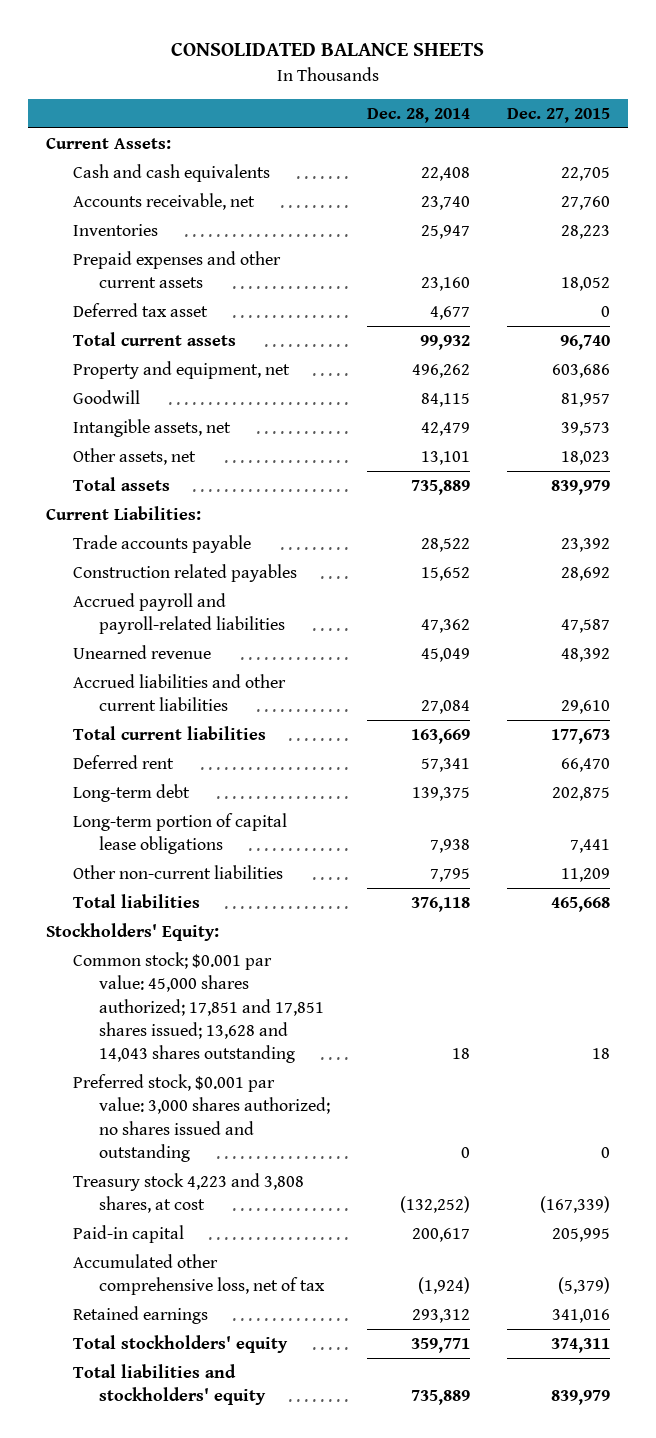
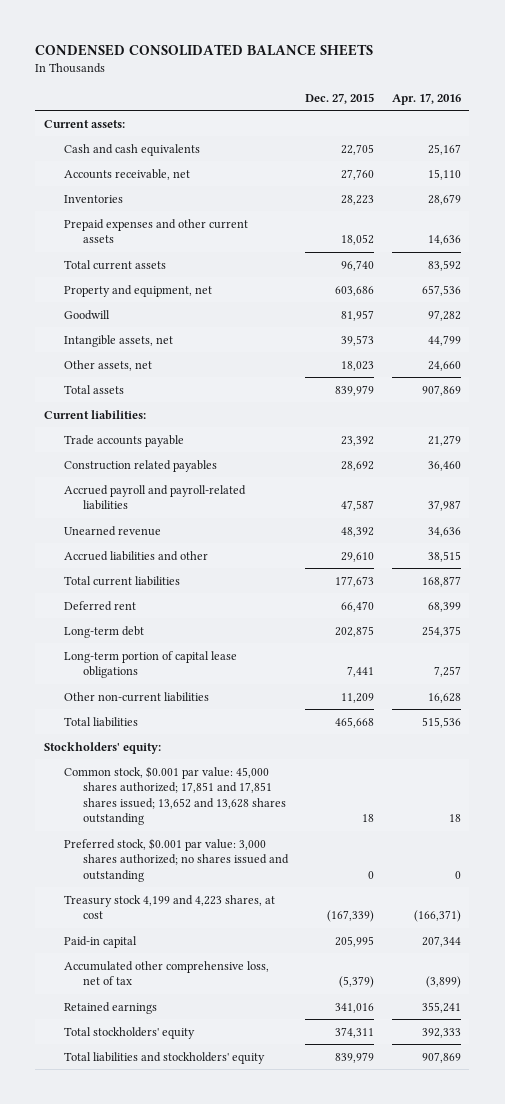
[171,43,485,57] CONSOLIDATED BALANCE SHEETS -> [35,44,374,57] CONDENSED CONSOLIDATED BALANCE SHEETS
[366,107,470,123] Dec. 28, 2014 -> none
none -> [391,92,461,105] Apr. 17, 2016
[46,138,172,150] Current Assets: -> [44,119,126,128] Current assets:
[72,303,208,318] Deferred tax asset -> none
[46,506,202,521] Current Liabilities: -> [44,409,147,420] Current liabilities:
[72,674,286,712] Accrued liabilities and other current liabilities -> [63,550,208,561] Accrued liabilities and other
[46,923,220,942] Stockholders' Equity: -> [44,741,162,754] Stockholders' equity:
[72,952,325,1064] Common stock; $0.001 par value: 45,000 shares authorized; 17,851 and 17,851 shares issued; 13,628 and 14,043 shares outstanding -> [63,765,287,826] Common stock, $0.001 par value: 45,000 shares authorized; 17,851 and 17,851 shares issued; 13,652 and 13,628 shares outstanding
[72,1173,304,1214] Treasury stock 4,223 and 3,808 shares, at cost -> [63,894,275,920] Treasury stock 4,199 and 4,223 shares, at cost

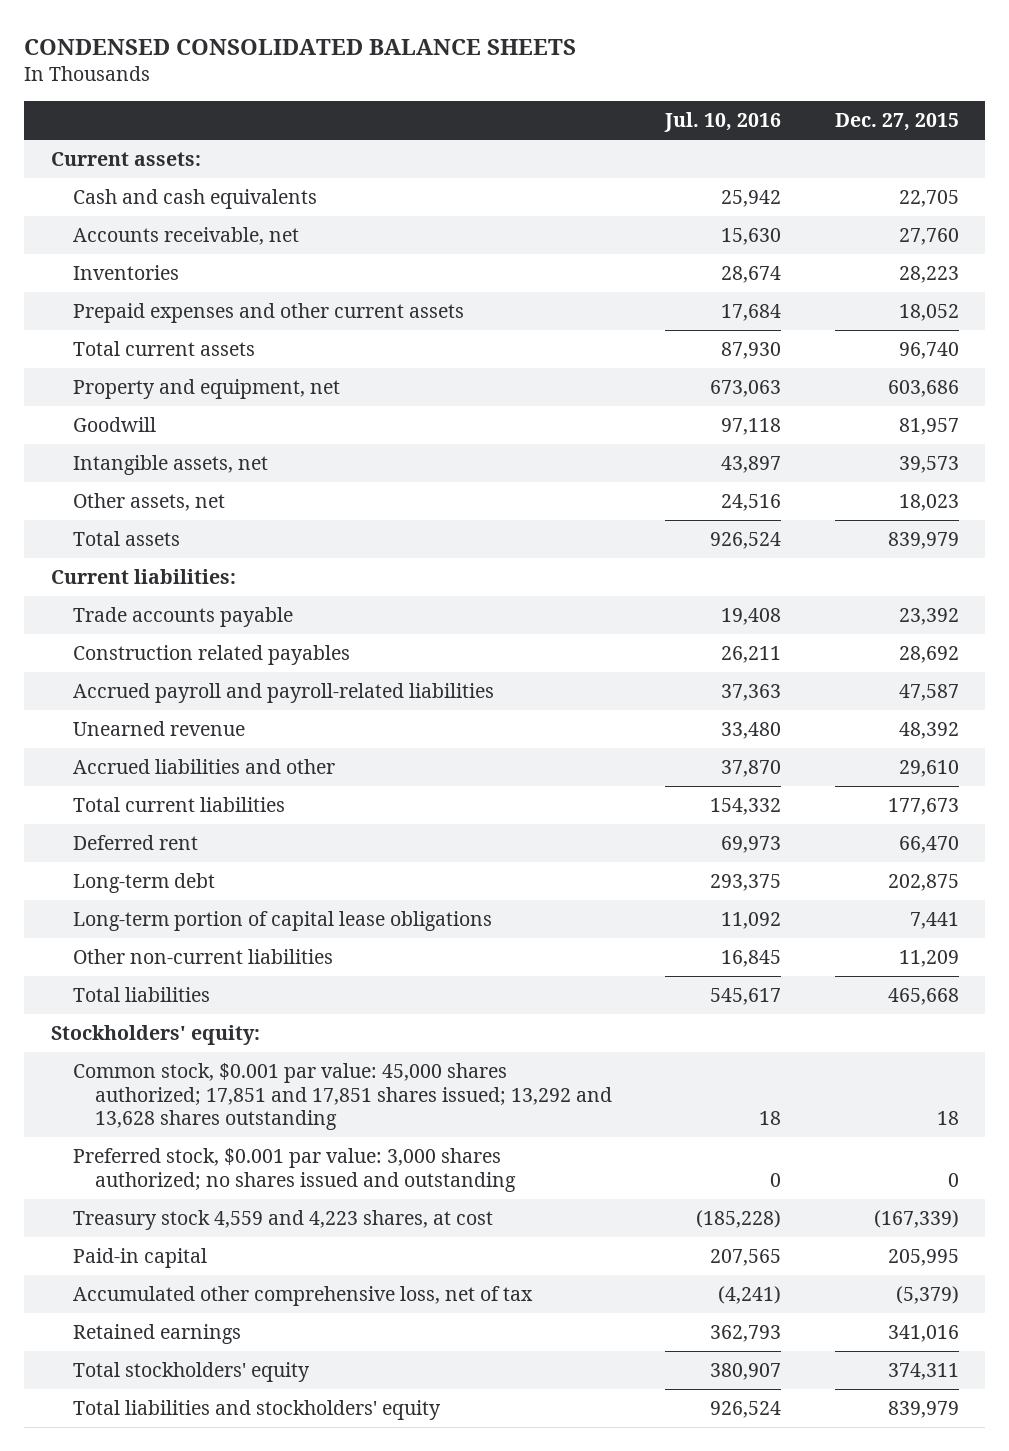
[391,92,461,105] Apr. 17, 2016 -> none
none -> [664,111,782,132] Jul. 10, 2016
[63,765,287,826] Common stock, $0.001 par value: 45,000 shares authorized; 17,851 and 17,851 shares issued; 13,652 and 13,628 shares outstanding -> [72,1063,612,1130] Common stock, $0.001 par value: 45,000 shares authorized; 17,851 and 17,851 shares issued; 13,292 and 13,628 shares outstanding
[63,894,275,920] Treasury stock 4,199 and 4,223 shares, at cost -> [72,1210,493,1231] Treasury stock 4,559 and 4,223 shares, at cost

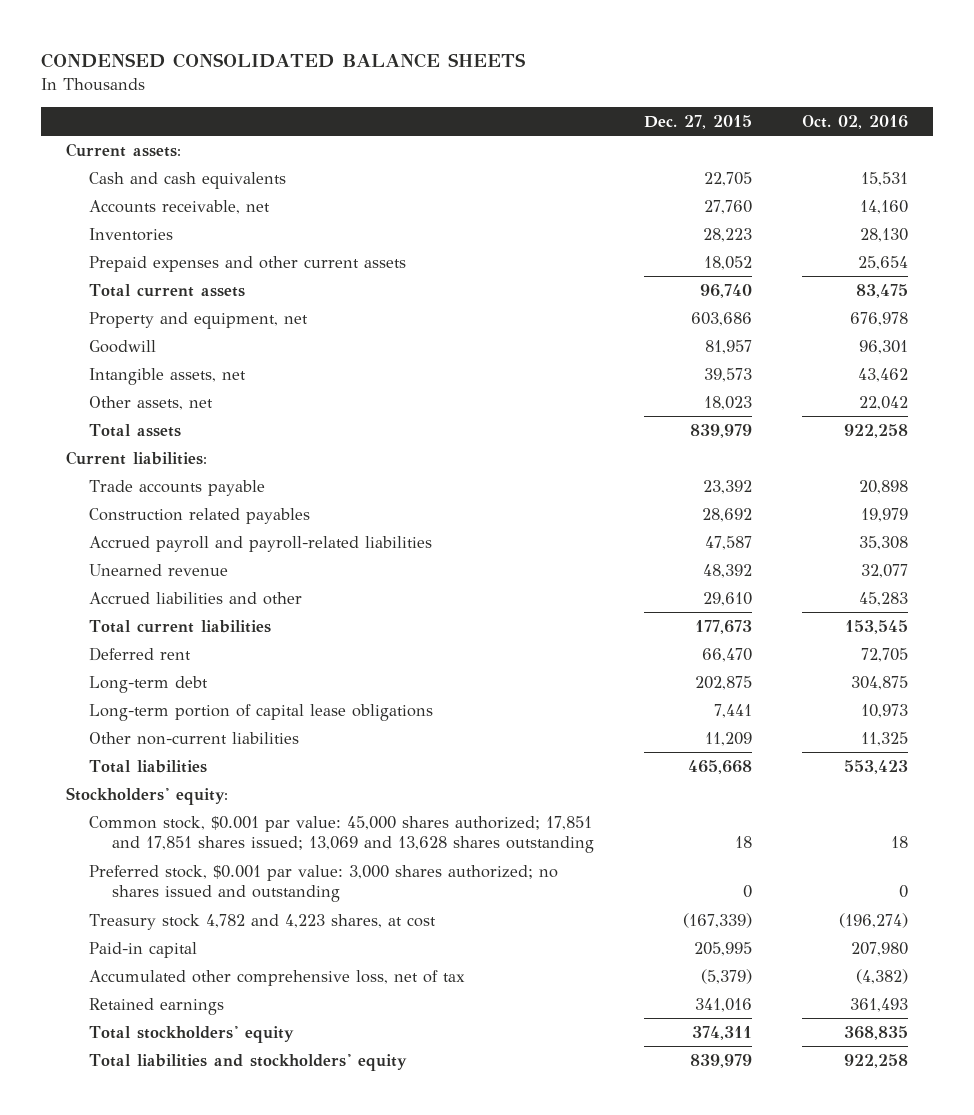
[664,111,782,132] Jul. 10, 2016 -> none
none -> [801,114,908,129] Oct. 02, 2016
[72,1063,612,1130] Common stock, $0.001 par value: 45,000 shares authorized; 17,851 and 17,851 shares issued; 13,292 and 13,628 shares outstanding -> [89,815,595,854] Common stock, $0.001 par value: 45,000 shares authorized; 17,851 and 17,851 shares issued; 13,069 and 13,628 shares outstanding
[72,1210,493,1231] Treasury stock 4,559 and 4,223 shares, at cost -> [89,913,437,930] Treasury stock 4,782 and 4,223 shares, at cost

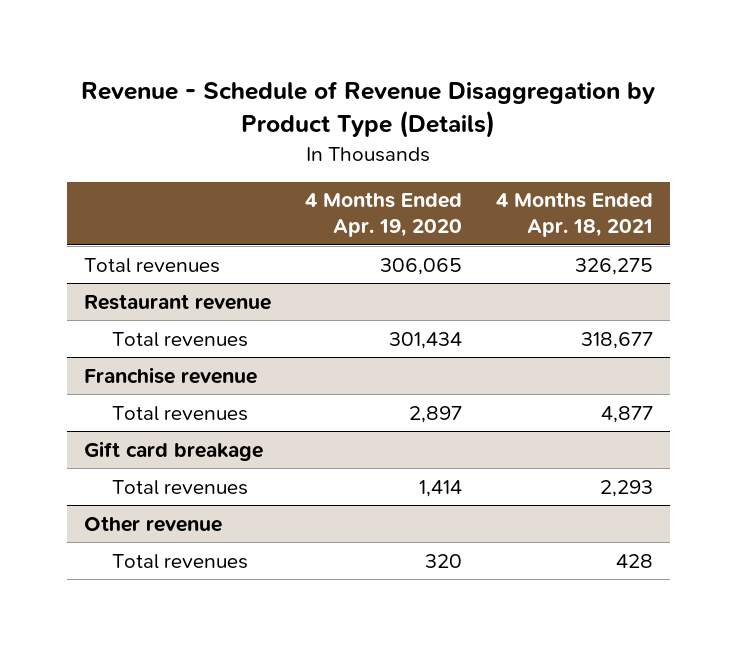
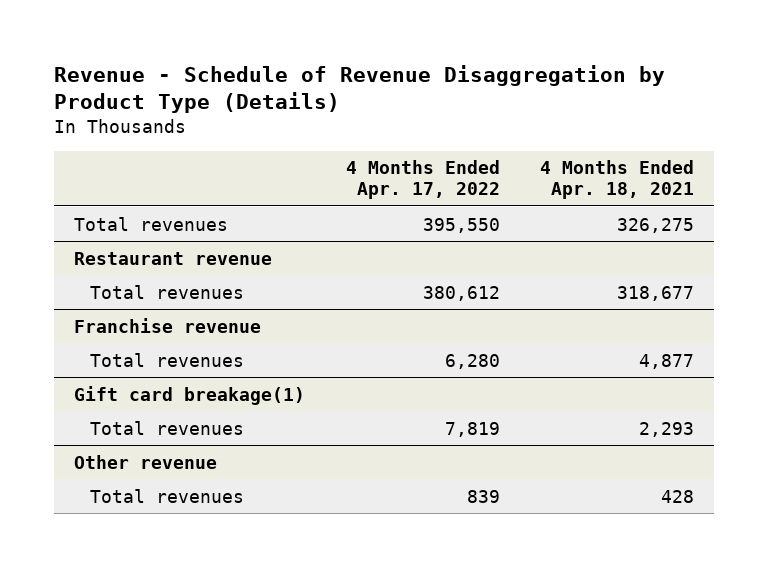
[304,192,462,238] 4 Months Ended Apr. 19, 2020 -> none
none -> [345,160,500,200] 4 Months Ended Apr. 17, 2022
[83,440,263,461] Gift card breakage -> [74,385,306,405] Gift card breakage(1)

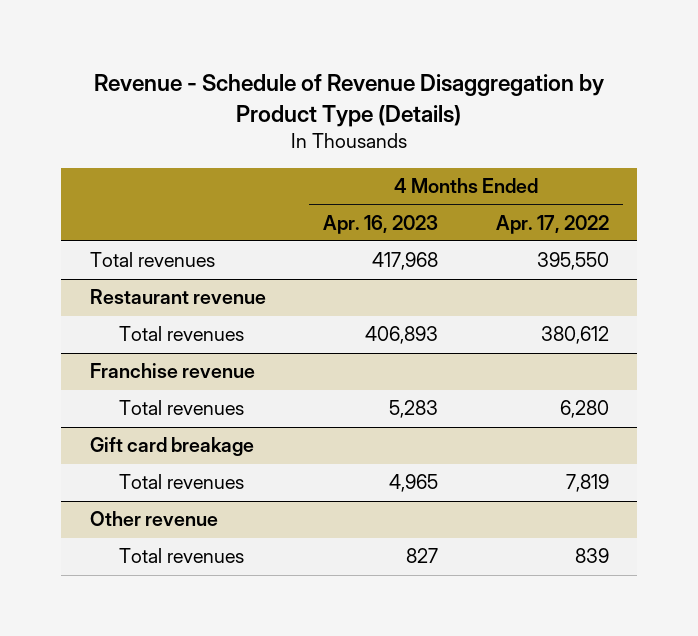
[540,160,695,200] 4 Months Ended Apr. 18, 2021 -> none
none -> [323,214,439,234] Apr. 16, 2023
[74,385,306,405] Gift card breakage(1) -> [89,437,254,457] Gift card breakage

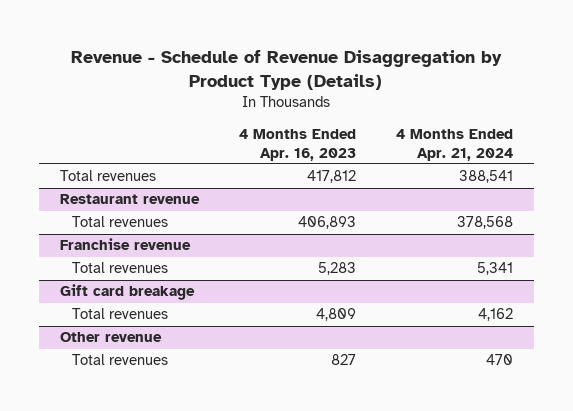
[495,214,609,234] Apr. 17, 2022 -> none
none -> [396,128,514,161] 4 Months Ended Apr. 21, 2024
[372,252,439,271] 417,968 -> [306,170,356,184] 417,812
[389,474,439,493] 4,965 -> [315,308,356,322] 4,809

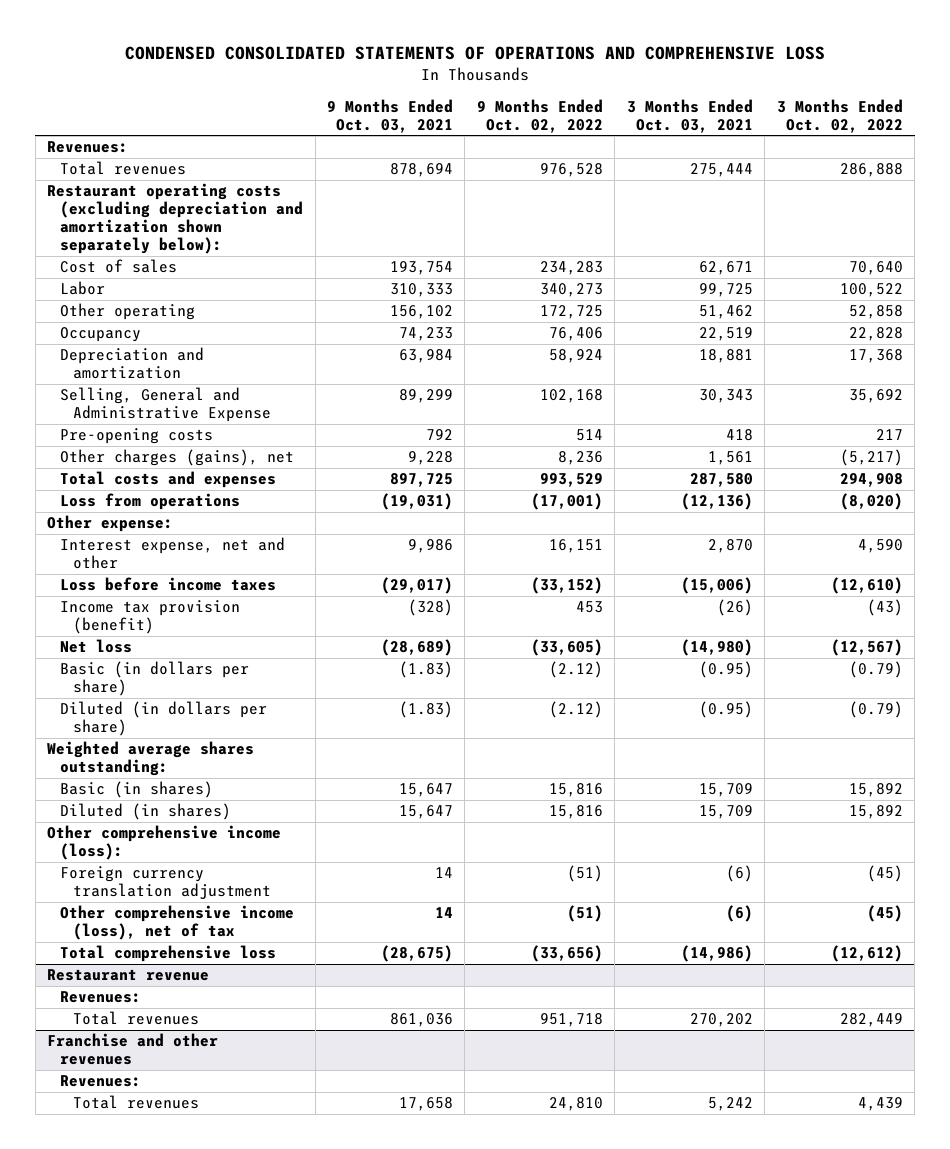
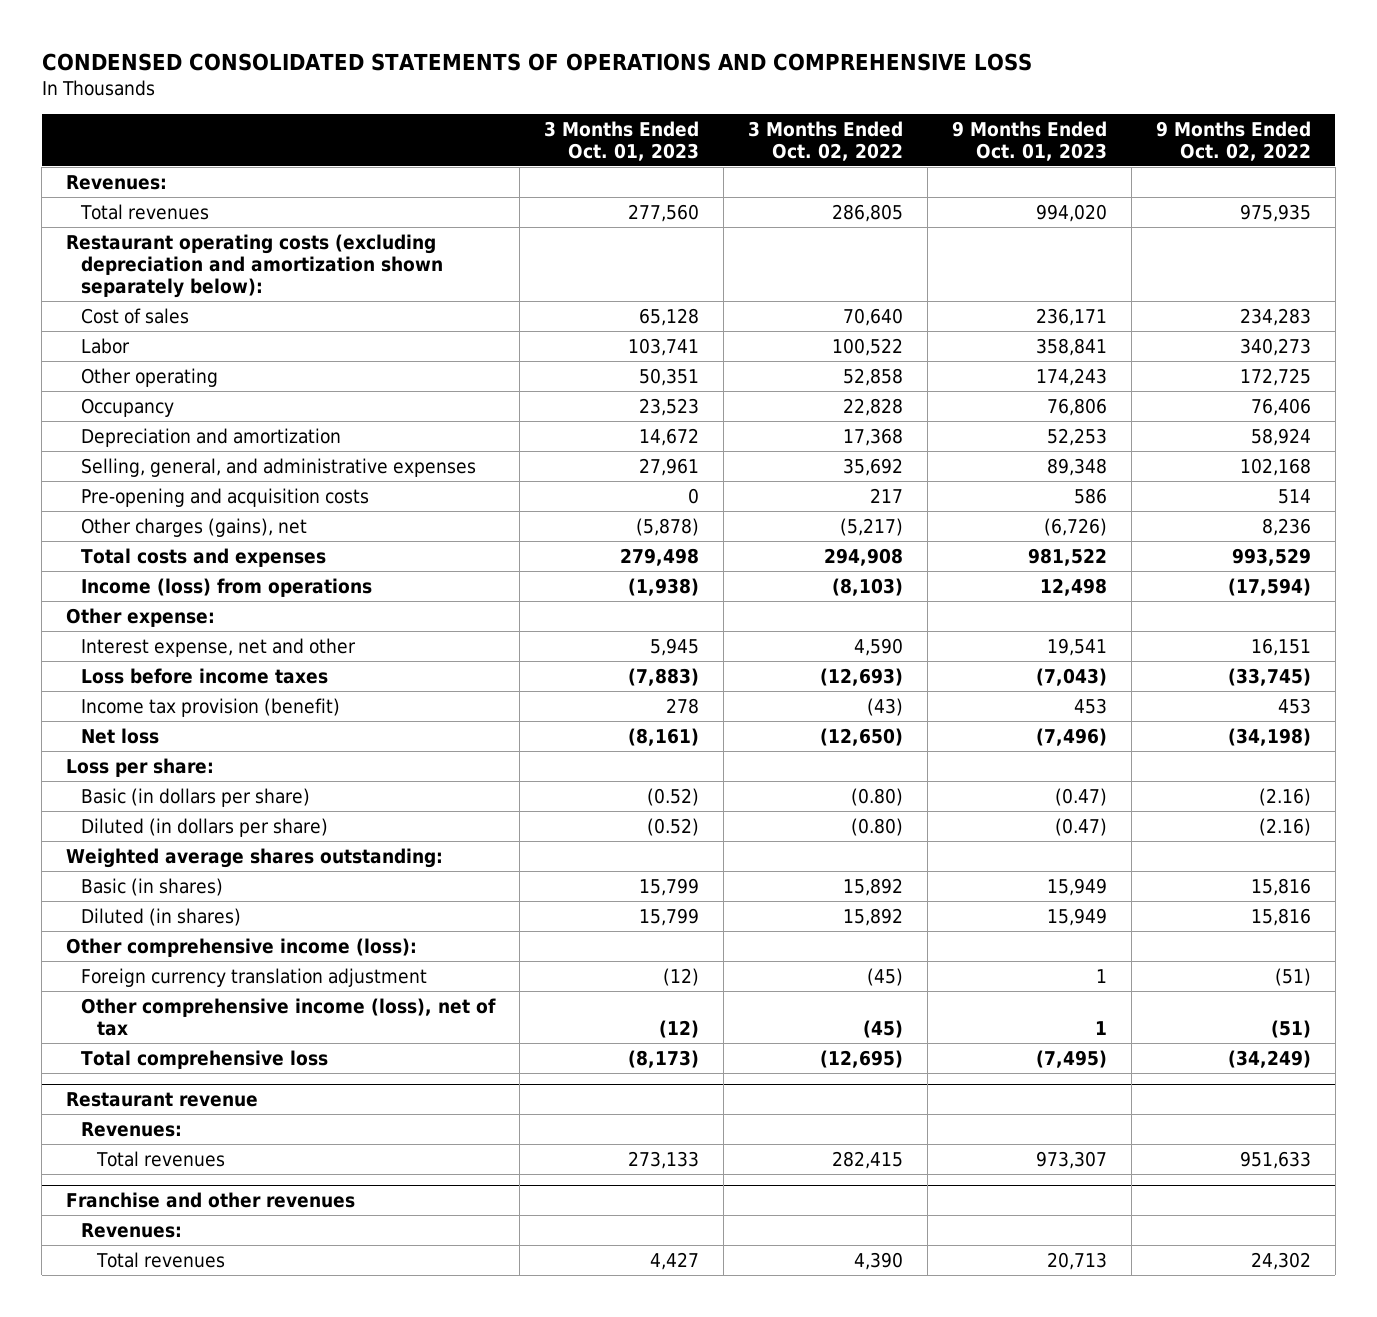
[326,98,453,133] 9 Months Ended Oct. 03, 2021 -> none
[626,98,753,133] 3 Months Ended Oct. 03, 2021 -> none
none -> [544,120,700,161] 3 Months Ended Oct. 01, 2023
none -> [951,120,1107,161] 9 Months Ended Oct. 01, 2023
[539,163,603,178] 976,528 -> [1239,203,1311,222] 975,935
[839,163,903,178] 286,888 -> [832,203,904,222] 286,805
[60,387,271,423] Selling, General and Administrative Expense -> [81,457,477,477] Selling, general, and administrative expenses
[60,428,214,445] Pre-opening costs -> [81,487,370,507] Pre-opening and acquisition costs
[60,493,241,511] Loss from operations -> [81,577,373,597] Income (loss) from operations
[530,493,603,511] (17,001) -> [1227,577,1311,596] (17,594)
[839,493,903,511] (8,020) -> [832,577,904,596] (8,103)
[530,577,603,595] (33,152) -> [1227,667,1311,686] (33,745)
[830,577,903,595] (12,610) -> [820,667,904,686] (12,693)
[530,639,603,657] (33,605) -> [1227,727,1311,746] (34,198)
[830,639,903,657] (12,567) -> [820,727,904,746] (12,650)
none -> [66,757,215,777] Loss per share:
[548,661,603,679] (2.12) -> [1258,787,1311,806] (2.16)
[848,661,903,679] (0.79) -> [851,787,904,806] (0.80)
[548,701,603,719] (2.12) -> [1258,817,1311,836] (2.16)
[848,701,903,719] (0.79) -> [851,817,904,836] (0.80)
[530,945,603,963] (33,656) -> [1227,1049,1311,1068] (34,249)
[830,945,903,963] (12,612) -> [820,1049,904,1068] (12,695)
[539,1013,603,1028] 951,718 -> [1239,1150,1311,1169] 951,633
[839,1013,903,1028] 282,449 -> [832,1150,904,1169] 282,415
[548,1097,603,1112] 24,810 -> [1250,1251,1311,1270] 24,302
[857,1097,903,1112] 4,439 -> [854,1251,904,1270] 4,390

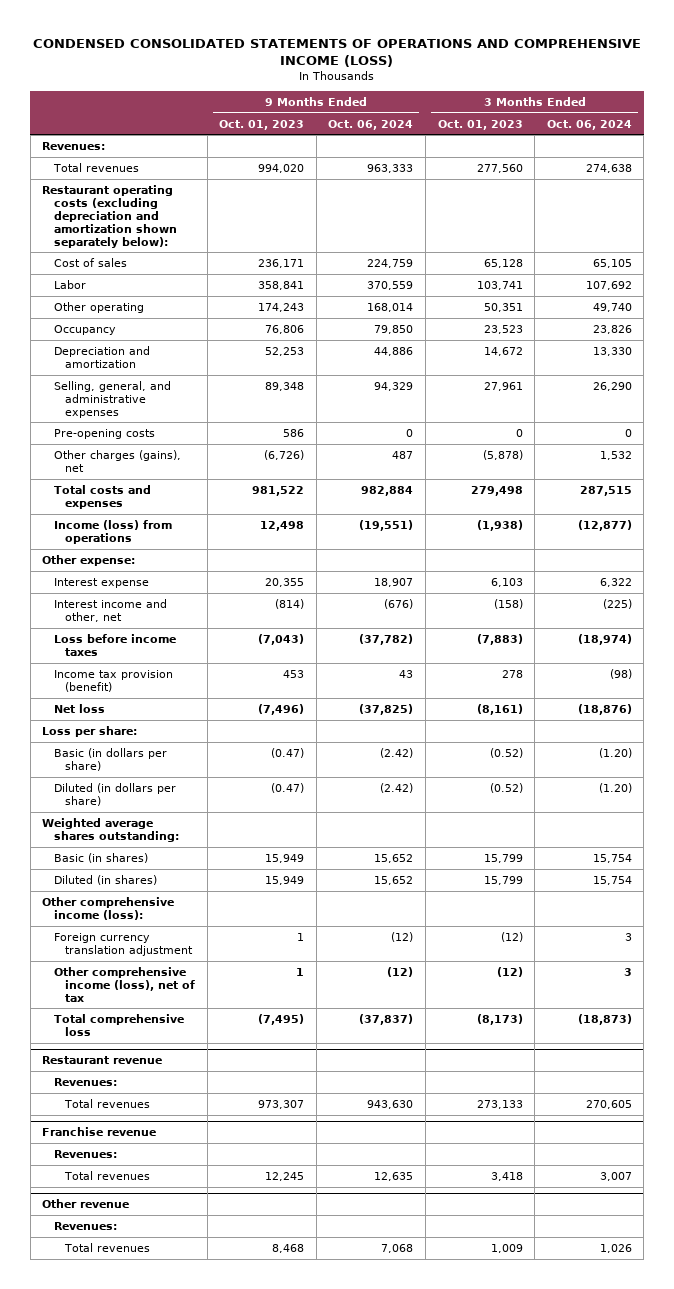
[41,53,1032,72] CONDENSED CONSOLIDATED STATEMENTS OF OPERATIONS AND COMPREHENSIVE LOSS -> [32,38,641,68] CONDENSED CONSOLIDATED STATEMENTS OF OPERATIONS AND COMPREHENSIVE INCOME (LOSS)
[748,120,904,161] 3 Months Ended Oct. 02, 2022 -> none
[1155,120,1311,161] 9 Months Ended Oct. 02, 2022 -> none
none -> [328,119,414,130] Oct. 06, 2024
none -> [546,119,632,130] Oct. 06, 2024
[81,487,370,507] Pre-opening and acquisition costs -> [53,428,155,439] Pre-opening costs
[81,637,357,657] Interest expense, net and other -> [53,577,149,588] Interest expense
[650,637,700,656] 5,945 -> [490,577,523,587] 6,103
[1046,637,1107,656] 19,541 -> [265,577,305,587] 20,355
none -> [53,598,167,622] Interest income and other, net
[66,1191,356,1208] Franchise and other revenues -> none
none -> [42,1127,157,1137] Franchise revenue
[650,1251,700,1270] 4,427 -> [490,1171,523,1181] 3,418
[1046,1251,1107,1270] 20,713 -> [265,1171,305,1181] 12,245
none -> [42,1199,130,1209] Other revenue
none -> [53,1221,117,1230] Revenues:
none -> [64,1242,151,1252] Total revenues

